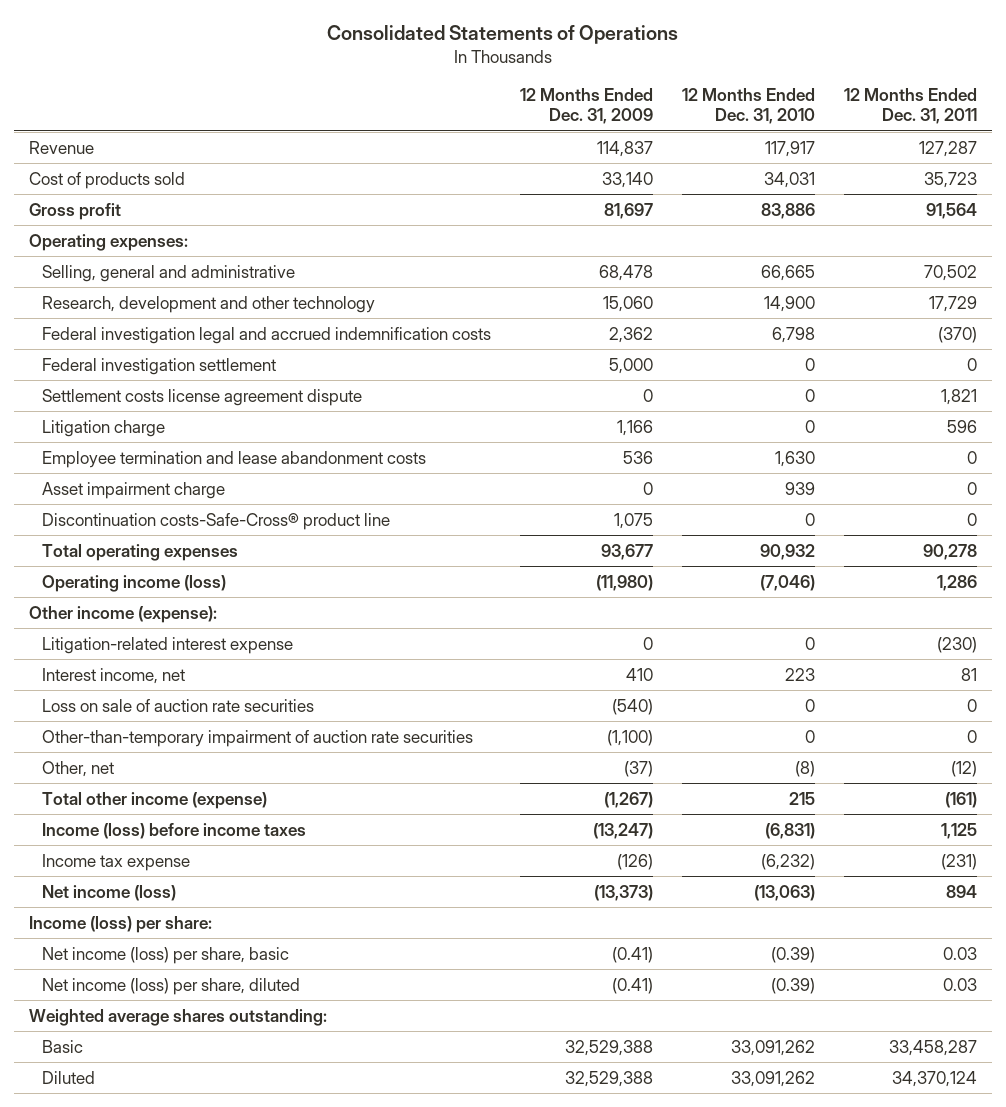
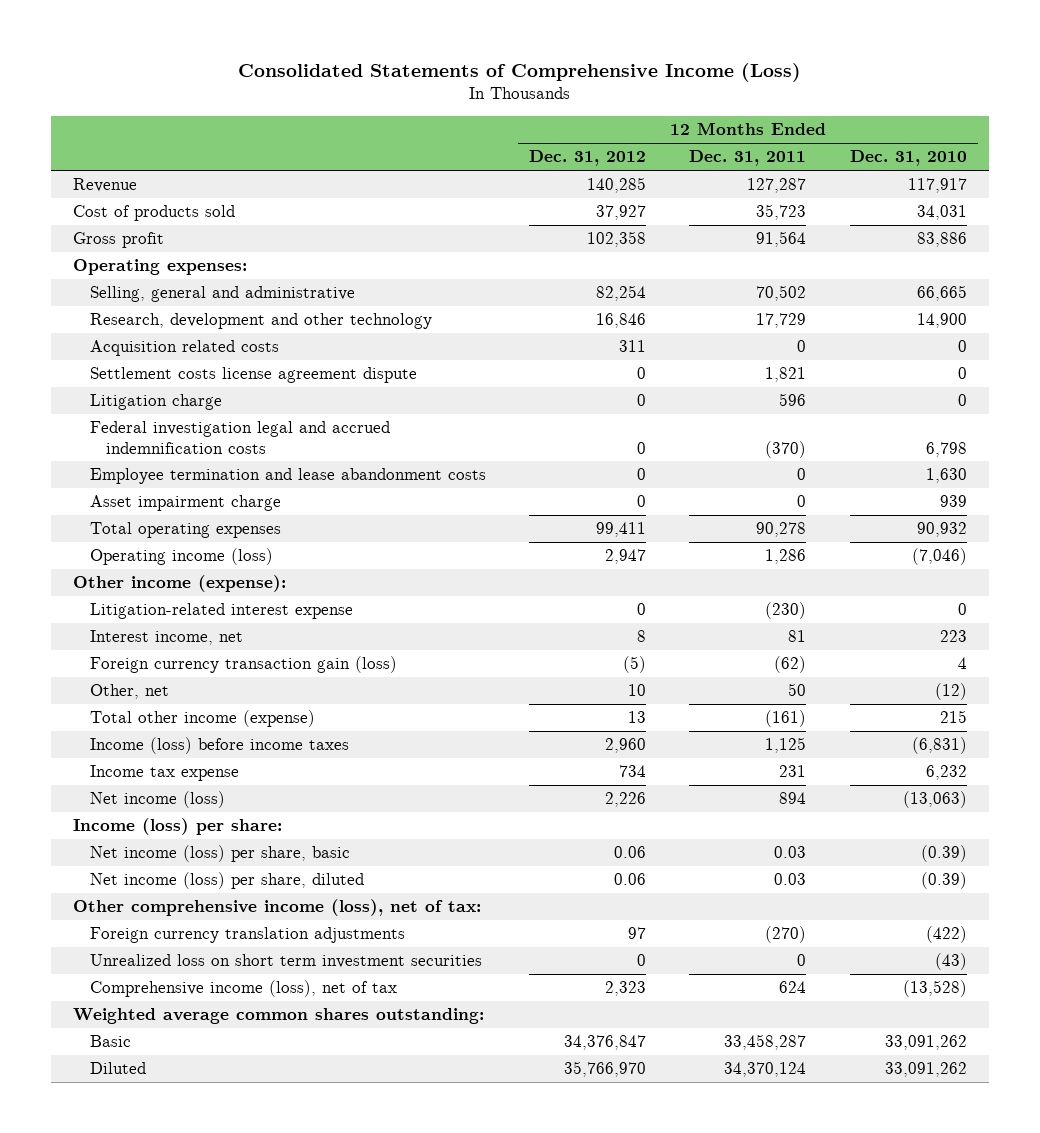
[327,25,679,45] Consolidated Statements of Operations -> [237,63,801,83] Consolidated Statements of Comprehensive Income (Loss)
[520,88,654,124] 12 Months Ended Dec. 31, 2009 -> none
none -> [529,150,647,167] Dec. 31, 2012
[42,357,277,375] Federal investigation settlement -> none
none -> [89,340,279,357] Acquisition related costs
[42,326,492,344] Federal investigation legal and accrued indemnification costs -> [89,421,390,454] Federal investigation legal and accrued indemnification costs
[42,512,391,530] Discontinuation costs-Safe-Cross® product line -> none
[42,698,315,712] Loss on sale of auction rate securities -> none
[42,729,474,747] Other-than-temporary impairment of auction rate securities -> none
none -> [89,656,397,674] Foreign currency transaction gain (loss)
[795,760,816,777] (8) -> [934,683,967,701] (12)
[951,760,978,777] (12) -> [788,683,807,697] 50
[761,853,816,870] (6,232) -> [925,765,967,781] 6,232
[941,853,978,870] (231) -> [779,765,807,778] 231
none -> [72,899,481,917] Other comprehensive income (loss), net of tax:
none -> [89,927,405,944] Foreign currency translation adjustments
none -> [89,954,482,969] Unrealized loss on short term investment securities
none -> [89,980,397,998] Comprehensive income (loss), net of tax
[28,1008,327,1026] Weighted average shares outstanding: -> [72,1008,484,1025] Weighted average common shares outstanding:

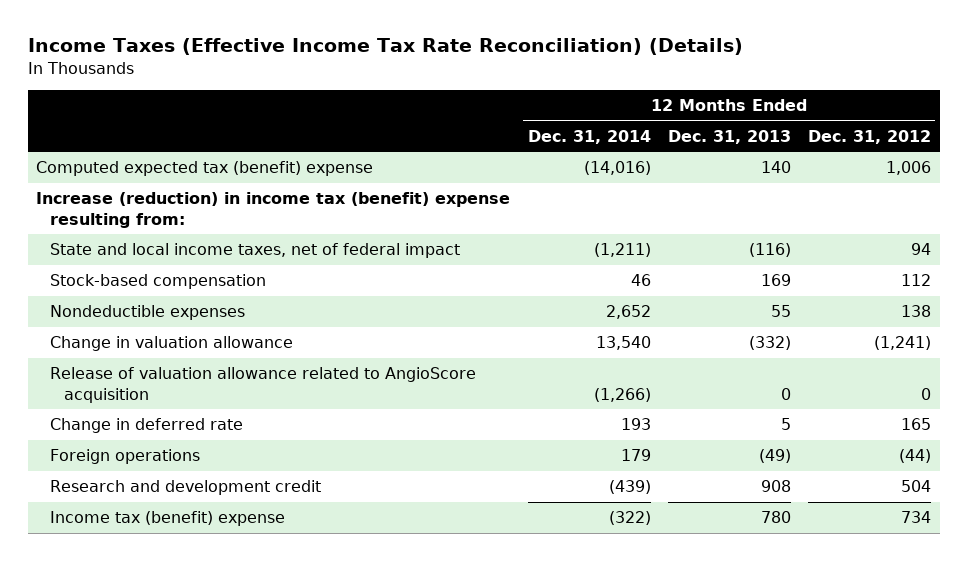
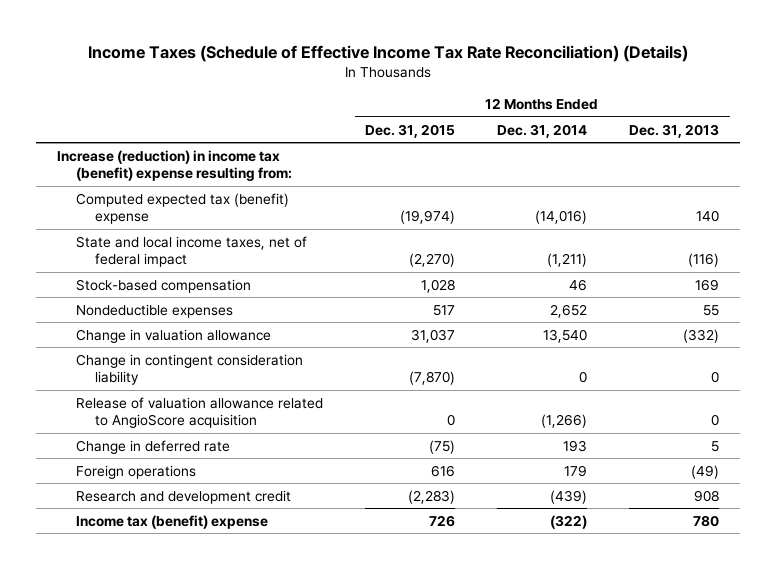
[27,38,743,56] Income Taxes (Effective Income Tax Rate Reconciliation) (Details) -> [88,45,689,63] Income Taxes (Schedule of Effective Income Tax Rate Reconciliation) (Details)
[808,129,932,144] Dec. 31, 2012 -> none
none -> [365,123,456,138] Dec. 31, 2015
[36,161,374,177] Computed expected tax (benefit) expense -> [75,192,289,225] Computed expected tax (benefit) expense
none -> [75,353,303,386] Change in contingent consideration liability

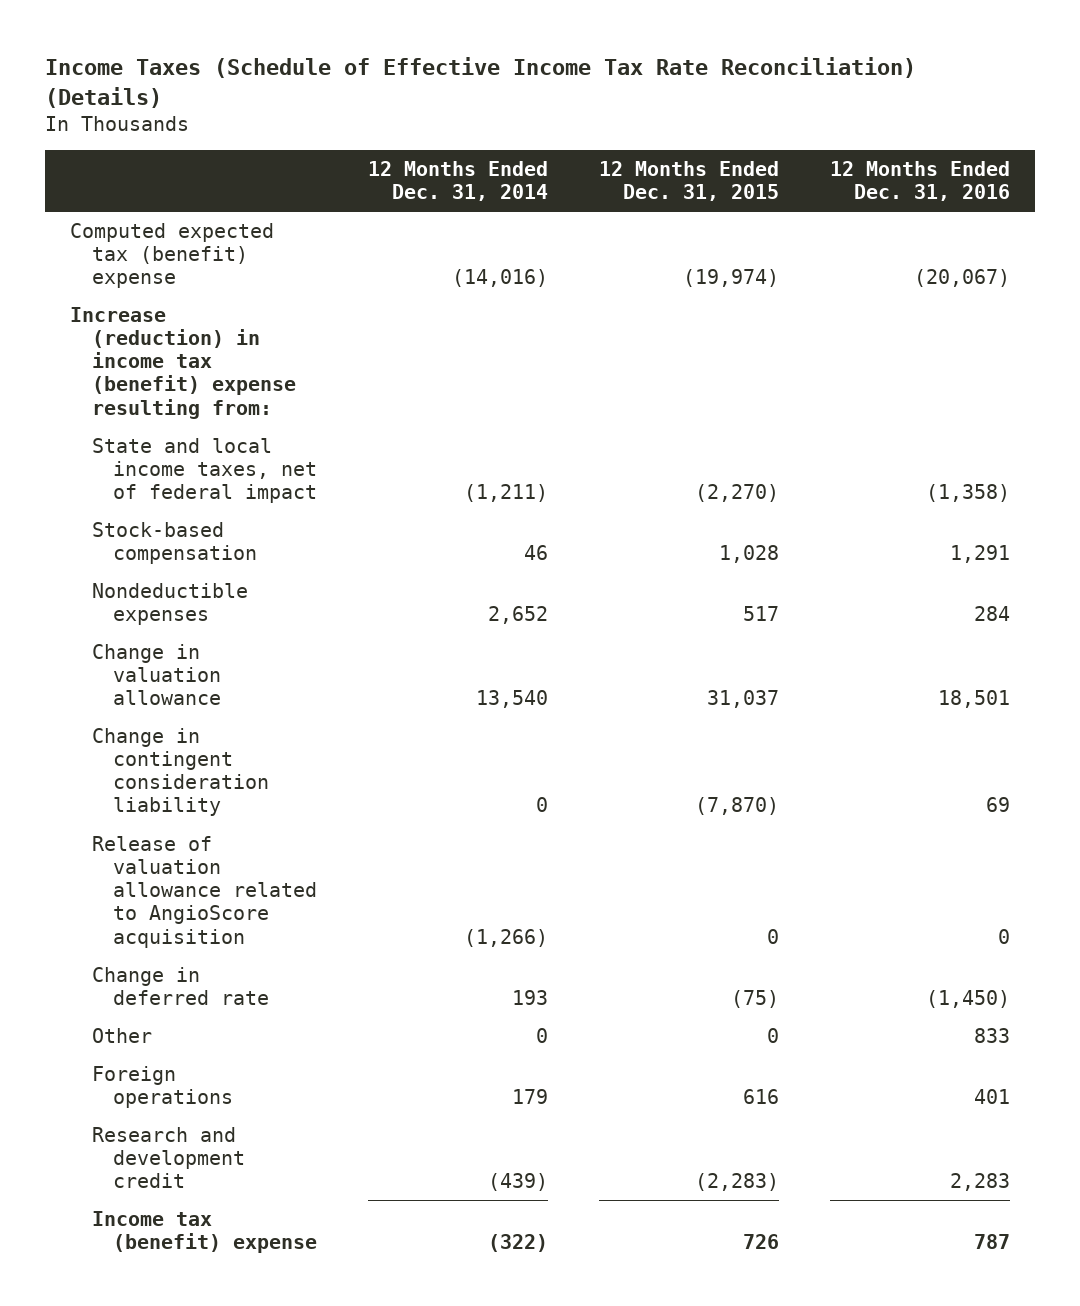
[629,123,720,138] Dec. 31, 2013 -> none
none -> [829,161,1010,202] 12 Months Ended Dec. 31, 2016
[57,149,292,182] Increase (reduction) in income tax (benefit) expense resulting from: -> [70,307,296,419] Increase (reduction) in income tax (benefit) expense resulting from:
none -> [91,1028,152,1044] Other

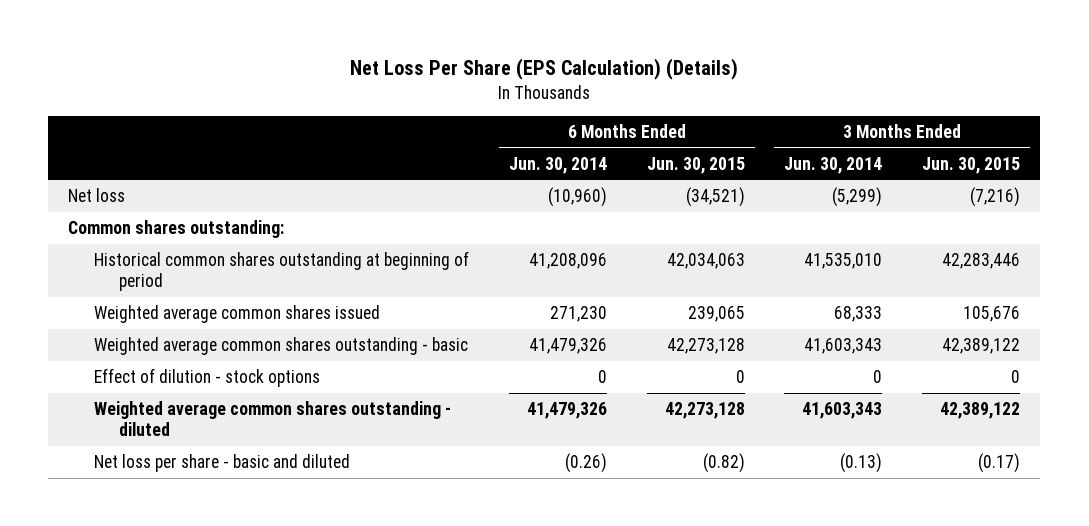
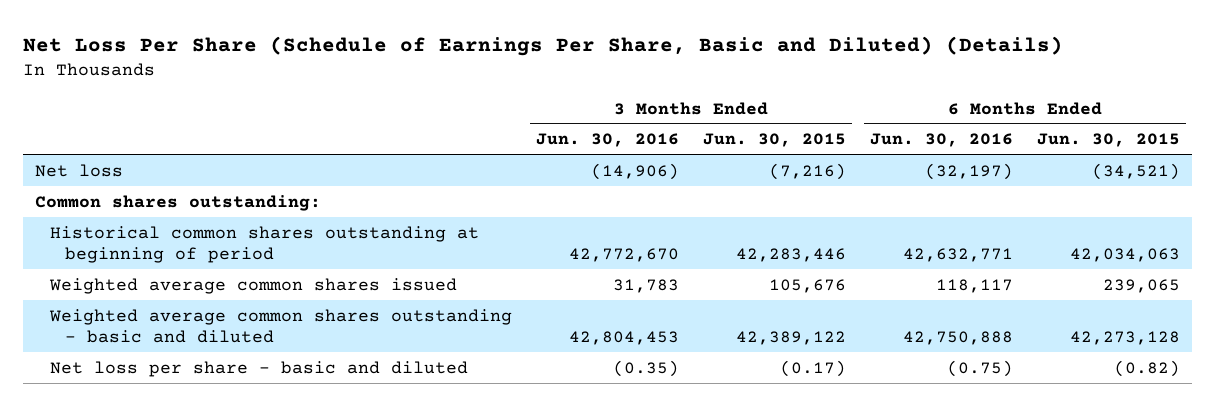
[350,58,739,81] Net Loss Per Share (EPS Calculation) (Details) -> [22,35,1063,56] Net Loss Per Share (Schedule of Earnings Per Share, Basic and Diluted) (Details)
[508,156,607,174] Jun. 30, 2014 -> none
[784,156,883,174] Jun. 30, 2014 -> none
none -> [535,133,679,148] Jun. 30, 2016
none -> [869,133,1013,148] Jun. 30, 2016
[93,367,320,387] Effect of dilution - stock options -> none
[93,400,451,437] Weighted average common shares outstanding - diluted -> none
[93,336,468,355] Weighted average common shares outstanding - basic -> [48,308,512,344] Weighted average common shares outstanding - basic and diluted

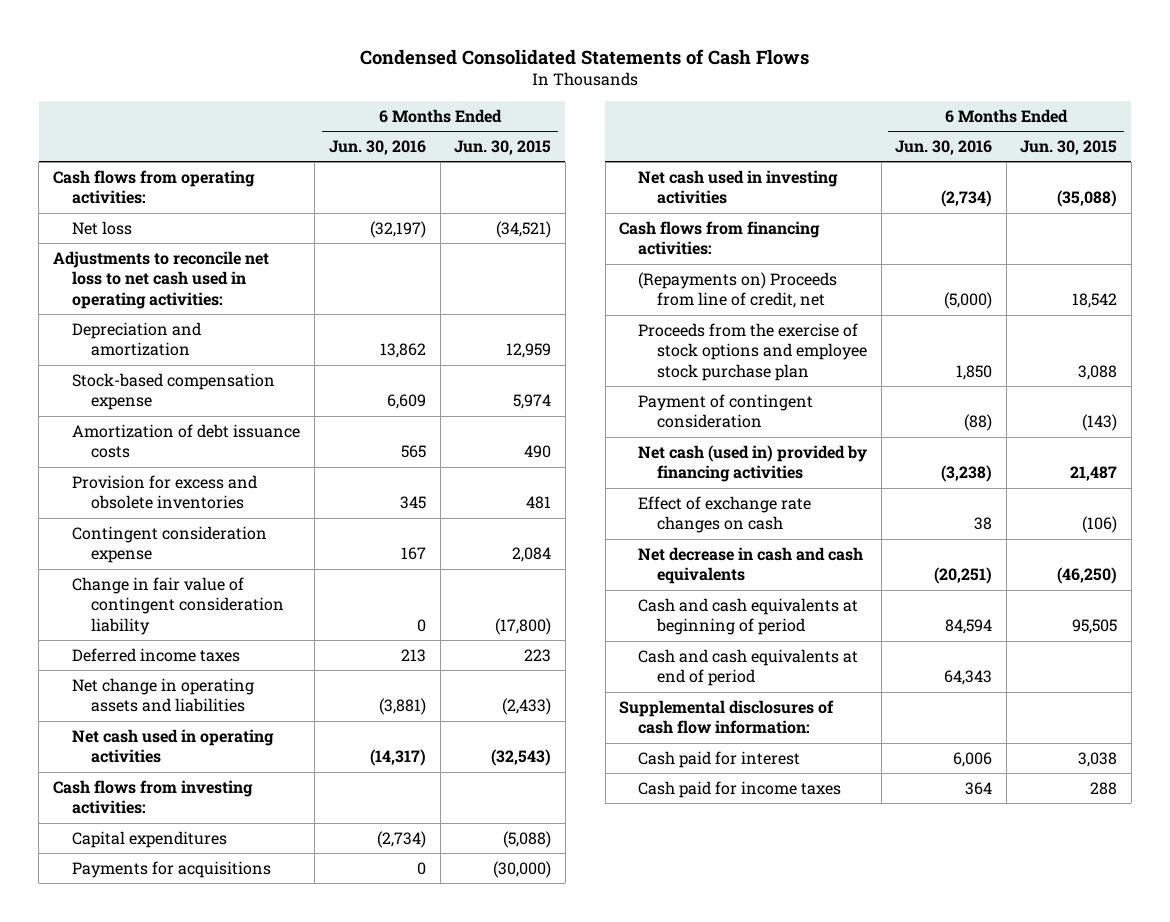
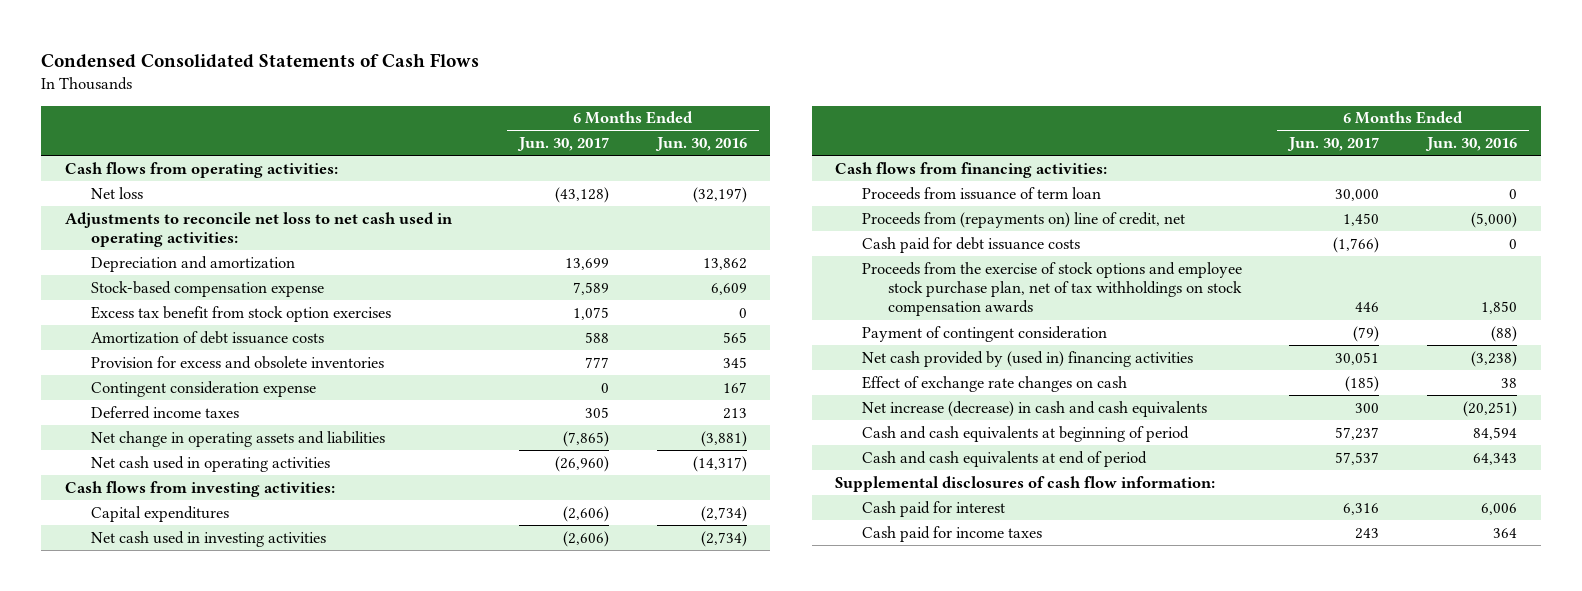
[454,140,552,156] Jun. 30, 2015 -> none
none -> [517,137,610,152] Jun. 30, 2017
none -> [91,305,392,322] Excess tax benefit from stock option exercises
[71,576,284,636] Change in fair value of contingent consideration liability -> none
[71,860,271,878] Payments for acquisitions -> none
none -> [861,186,1101,200] Proceeds from issuance of term loan
[638,271,838,309] (Repayments on) Proceeds from line of credit, net -> [861,211,1185,228] Proceeds from (repayments on) line of credit, net
none -> [861,236,1080,253] Cash paid for debt issuance costs
[638,322,868,382] Proceeds from the exercise of stock options and employee stock purchase plan -> [861,261,1242,317] Proceeds from the exercise of stock options and employee stock purchase plan, net of tax withholdings on stock compensation awards
[638,444,868,483] Net cash (used in) provided by financing activities -> [861,350,1193,367] Net cash provided by (used in) financing activities
[638,546,864,585] Net decrease in cash and cash equivalents -> [861,400,1207,417] Net increase (decrease) in cash and cash equivalents

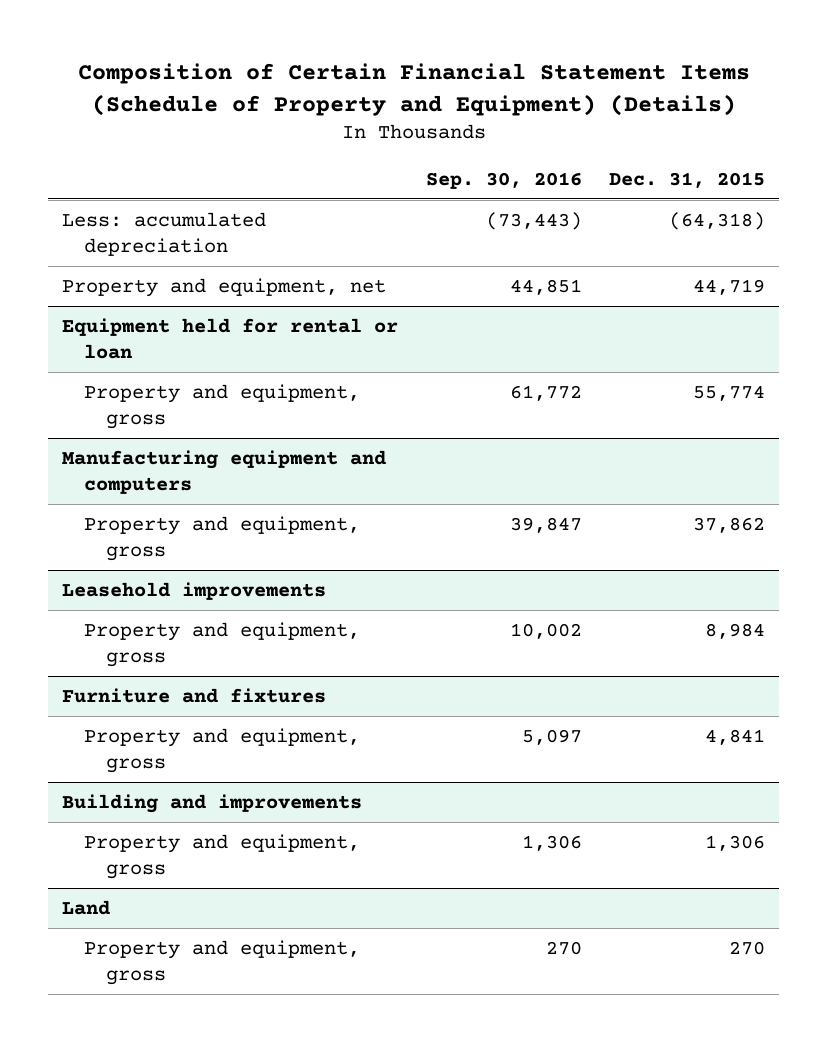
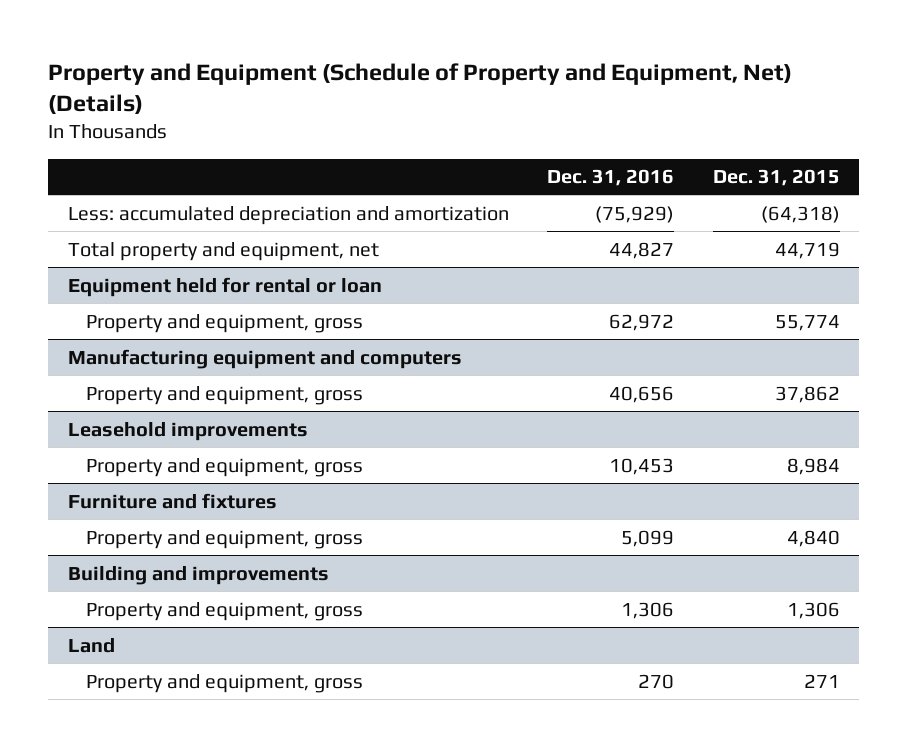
[77,63,750,116] Composition of Certain Financial Statement Items (Schedule of Property and Equipment) (Details) -> [48,62,793,115] Property and Equipment (Schedule of Property and Equipment, Net) (Details)
[425,171,582,189] Sep. 30, 2016 -> none
none -> [547,169,675,187] Dec. 31, 2016
[61,211,266,256] Less: accumulated depreciation -> [67,205,509,225] Less: accumulated depreciation and amortization
[61,277,386,297] Property and equipment, net -> [67,241,379,261] Total property and equipment, net
[705,728,766,745] 4,841 -> [786,529,840,547] 4,840
[729,940,766,955] 270 -> [803,673,840,688] 271

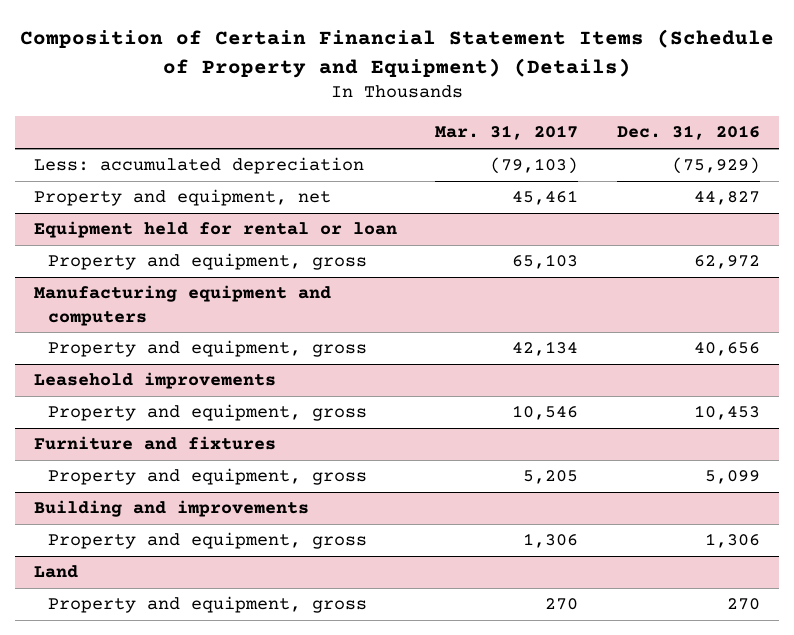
[48,62,793,115] Property and Equipment (Schedule of Property and Equipment, Net) (Details) -> [19,28,774,78] Composition of Certain Financial Statement Items (Schedule of Property and Equipment) (Details)
[712,169,840,187] Dec. 31, 2015 -> none
none -> [435,125,579,141] Mar. 31, 2017
[67,205,509,225] Less: accumulated depreciation and amortization -> [34,157,365,175] Less: accumulated depreciation
[67,241,379,261] Total property and equipment, net -> [34,189,332,207] Property and equipment, net

